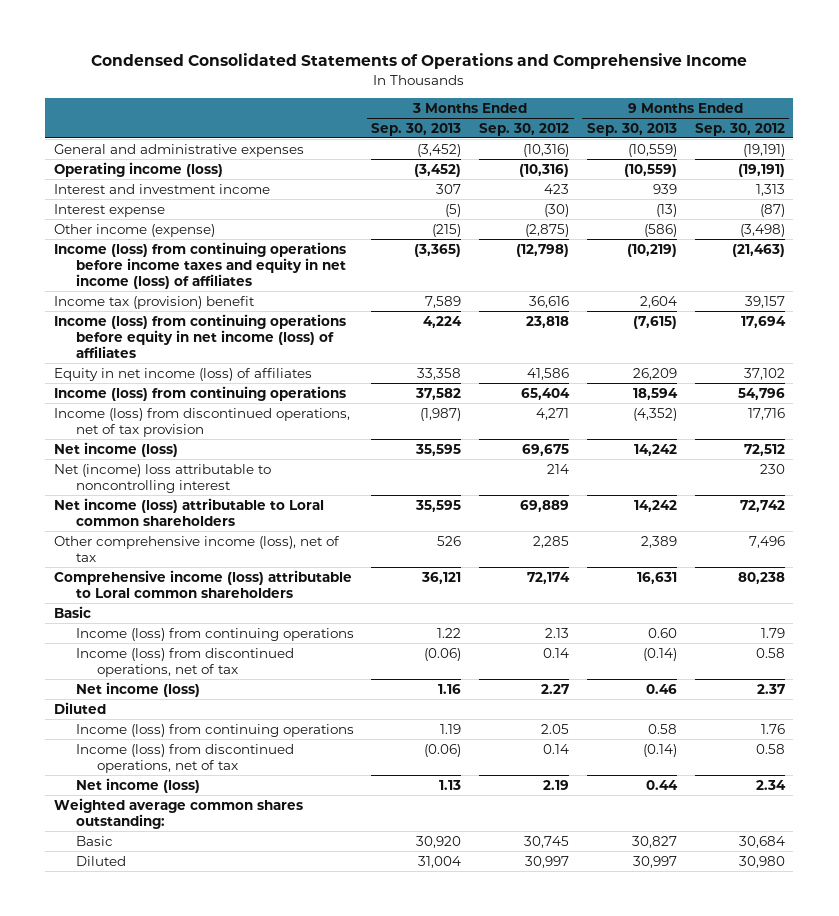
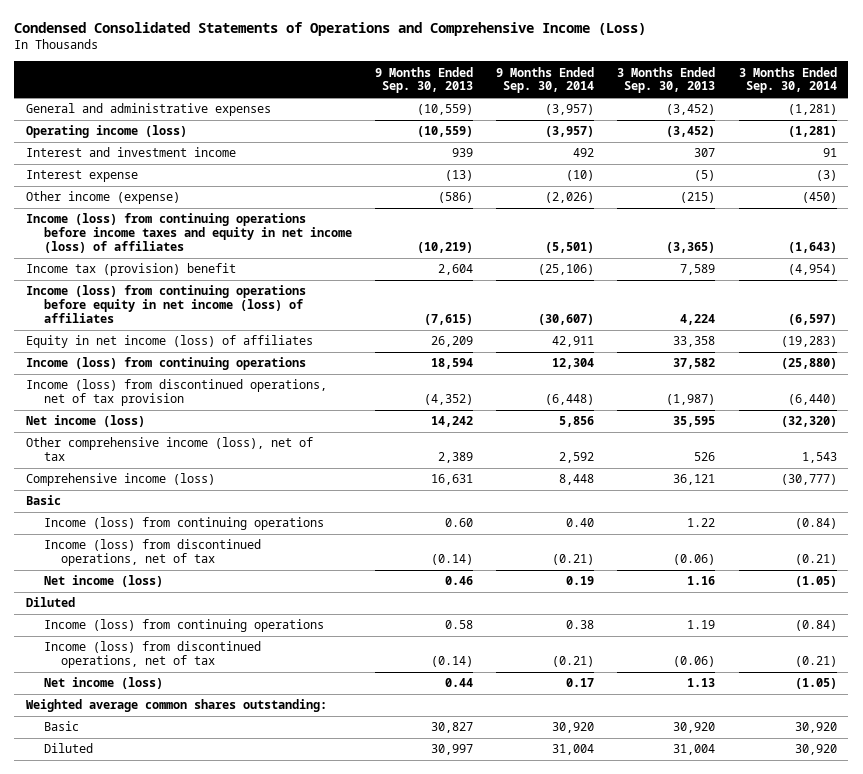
[91,53,748,70] Condensed Consolidated Statements of Operations and Comprehensive Income -> [14,21,647,36] Condensed Consolidated Statements of Operations and Comprehensive Income (Loss)
[479,122,570,136] Sep. 30, 2012 -> none
[694,122,785,136] Sep. 30, 2012 -> none
none -> [496,66,595,94] 9 Months Ended Sep. 30, 2014
none -> [738,66,837,94] 3 Months Ended Sep. 30, 2014
[54,463,272,493] Net (income) loss attributable to noncontrolling interest -> none
[54,497,325,526] Net income (loss) attributable to Loral common shareholders -> none
[54,569,353,598] Comprehensive income (loss) attributable to Loral common shareholders -> [25,473,215,487] Comprehensive income (loss)

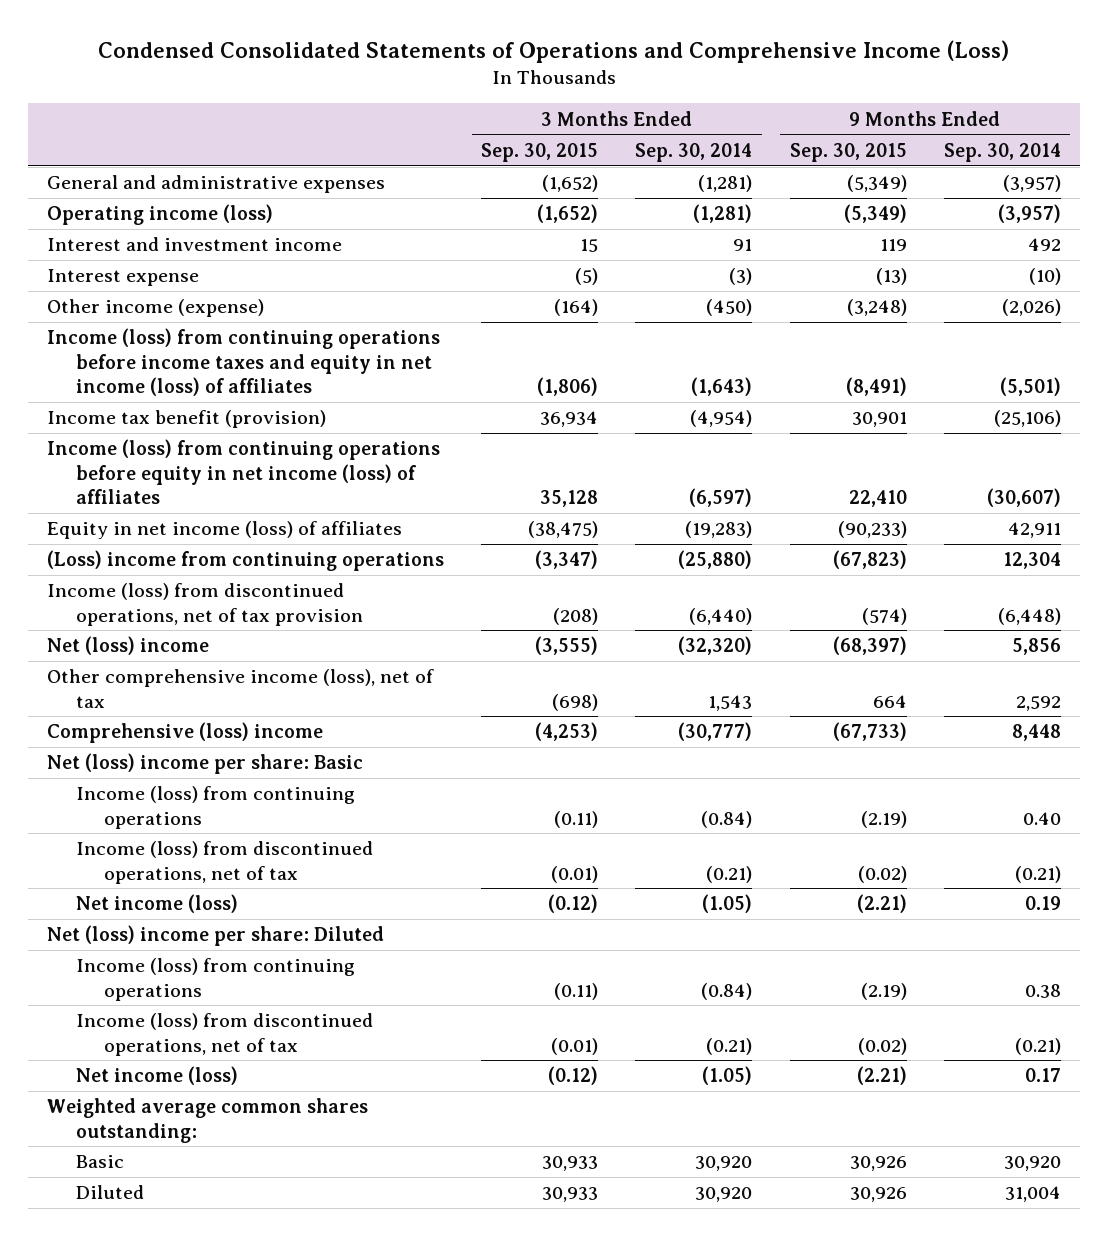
[374,66,473,94] 9 Months Ended Sep. 30, 2013 -> none
[617,66,716,94] 3 Months Ended Sep. 30, 2013 -> none
none -> [481,142,599,162] Sep. 30, 2015
none -> [789,142,907,162] Sep. 30, 2015
[25,263,236,277] Income tax (provision) benefit -> [46,410,326,429] Income tax benefit (provision)
[25,357,306,371] Income (loss) from continuing operations -> [46,550,444,572] (Loss) income from continuing operations
[25,415,145,428] Net income (loss) -> [46,636,209,656] Net (loss) income
[25,473,215,487] Comprehensive income (loss) -> [46,722,323,744] Comprehensive (loss) income
[25,495,61,506] Basic -> [46,753,363,775] Net (loss) income per share: Basic
[25,597,75,608] Diluted -> [46,925,384,947] Net (loss) income per share: Diluted

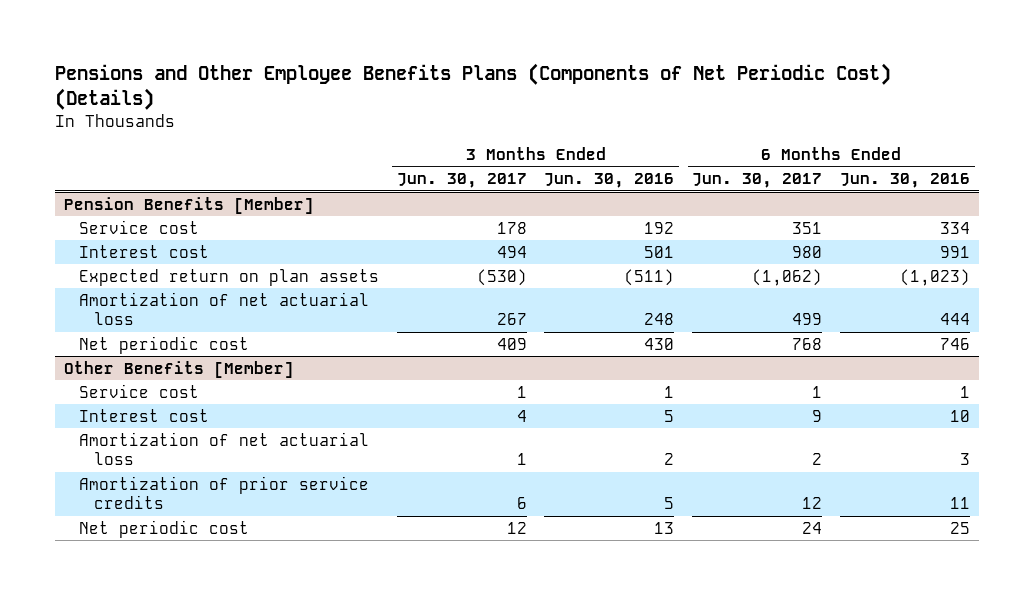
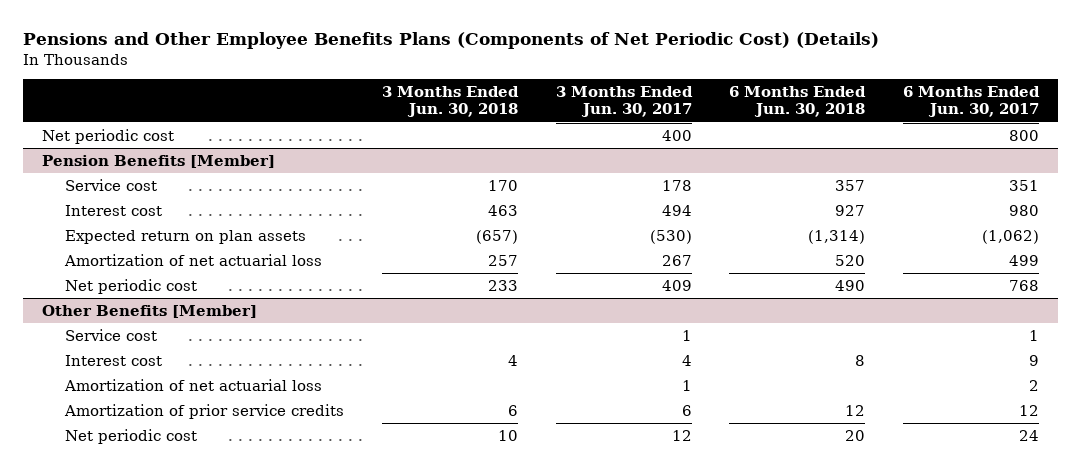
[544,173,675,189] Jun. 30, 2016 -> none
[840,173,971,189] Jun. 30, 2016 -> none
none -> [381,85,519,118] 3 Months Ended Jun. 30, 2018
none -> [729,85,867,118] 6 Months Ended Jun. 30, 2018
none -> [41,128,174,144] Net periodic cost

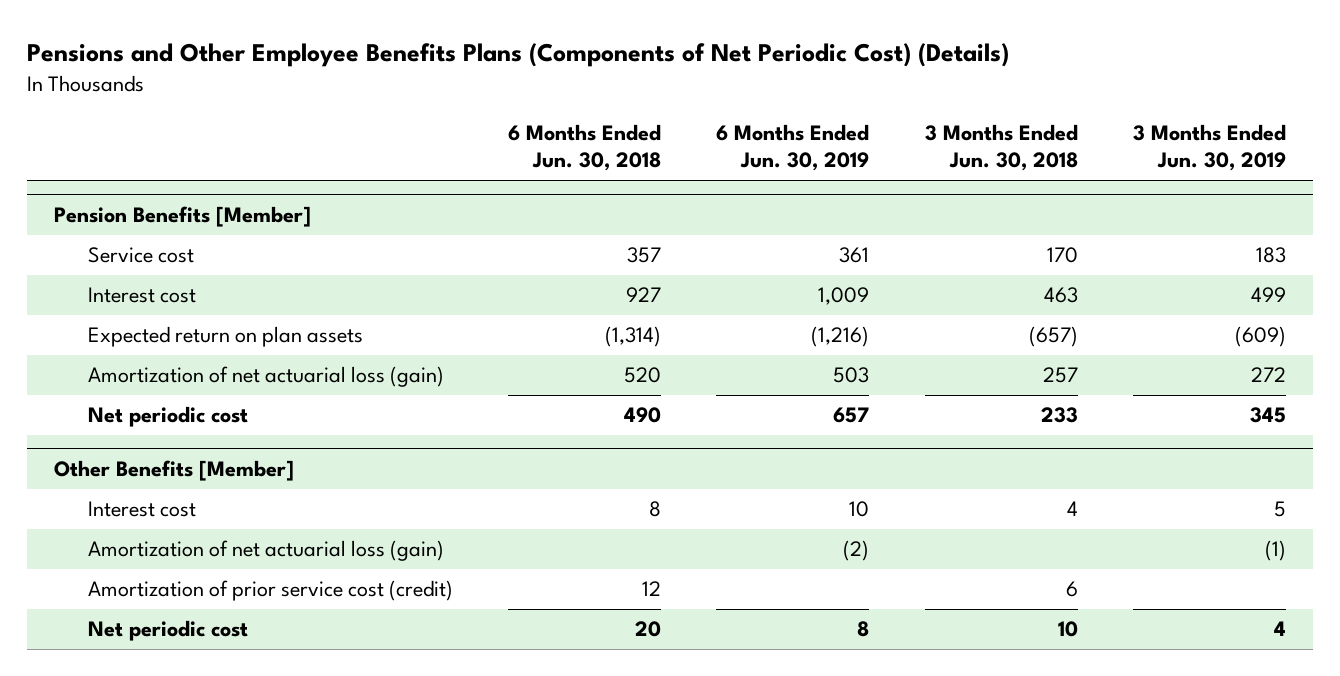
[555,85,693,118] 3 Months Ended Jun. 30, 2017 -> none
[903,85,1041,118] 6 Months Ended Jun. 30, 2017 -> none
none -> [716,124,870,172] 6 Months Ended Jun. 30, 2019
none -> [1132,124,1286,172] 3 Months Ended Jun. 30, 2019
[41,128,174,144] Net periodic cost -> none
[63,253,322,266] Amortization of net actuarial loss -> [88,366,445,388] Amortization of net actuarial loss (gain)
[64,328,157,341] Service cost -> none
[63,378,322,391] Amortization of net actuarial loss -> [88,540,445,562] Amortization of net actuarial loss (gain)
[63,403,344,419] Amortization of prior service credits -> [88,580,454,602] Amortization of prior service cost (credit)

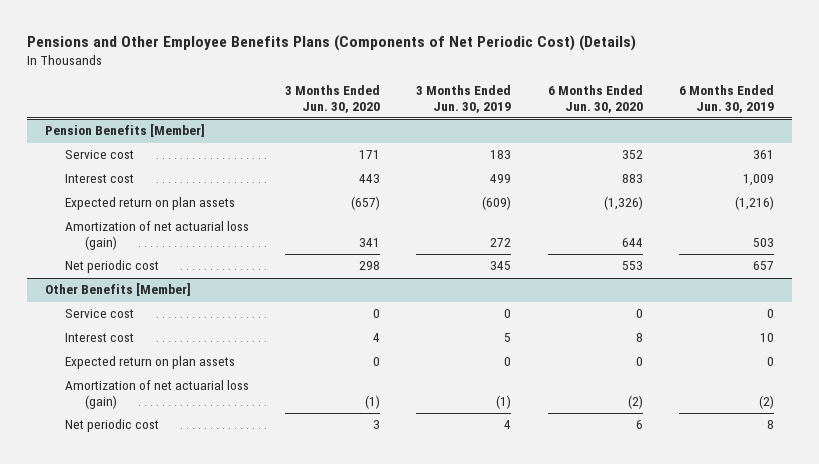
[508,124,662,172] 6 Months Ended Jun. 30, 2018 -> none
[924,124,1078,172] 3 Months Ended Jun. 30, 2018 -> none
none -> [285,84,381,113] 3 Months Ended Jun. 30, 2020
none -> [547,84,643,113] 6 Months Ended Jun. 30, 2020
none -> [64,309,134,319] Service cost
none -> [64,356,235,370] Expected return on plan assets
[88,580,454,602] Amortization of prior service cost (credit) -> none

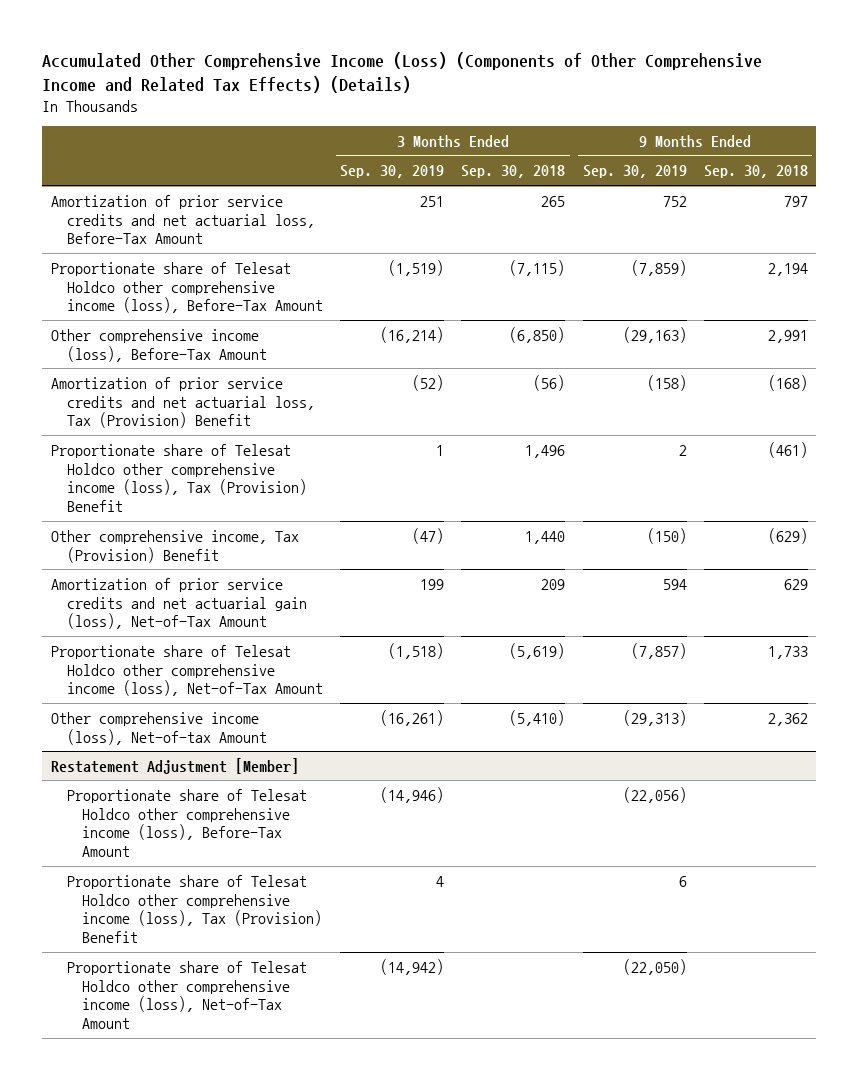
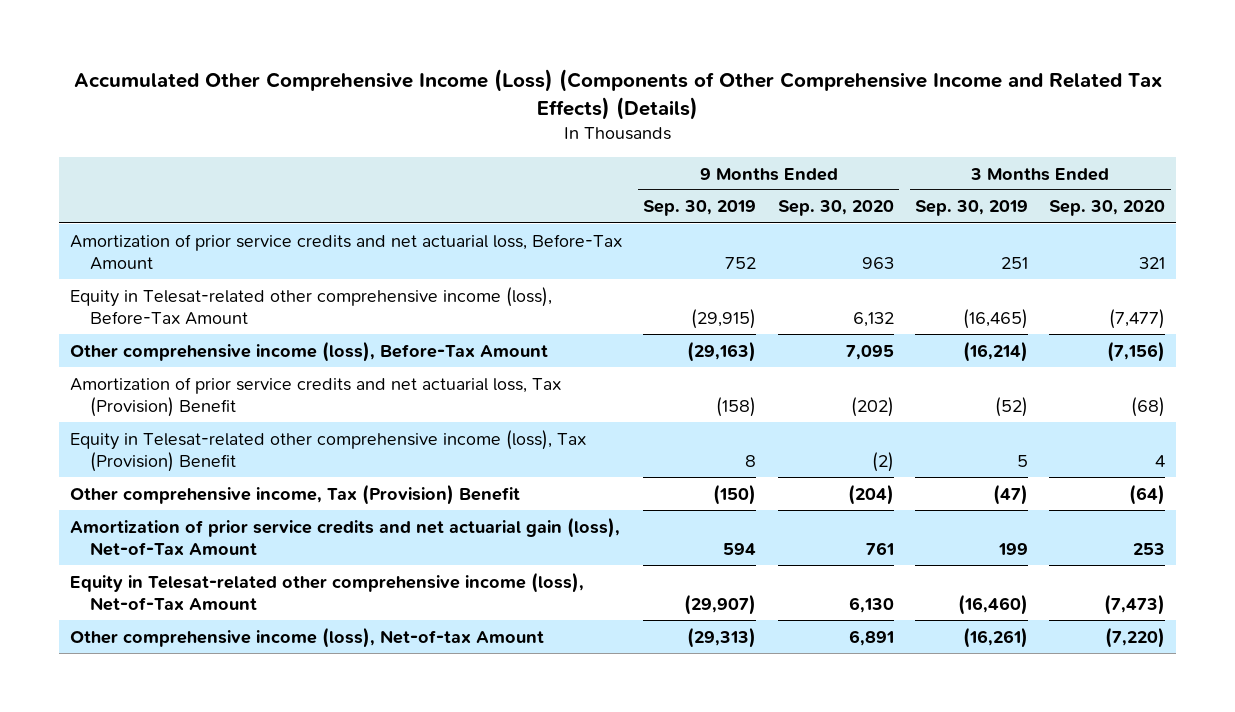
[461,165,566,179] Sep. 30, 2018 -> none
[703,165,808,179] Sep. 30, 2018 -> none
none -> [777,200,894,217] Sep. 30, 2020
none -> [1049,200,1166,217] Sep. 30, 2020
[50,261,323,314] Proportionate share of Telesat Holdco other comprehensive income (loss), Before-Tax Amount -> [69,286,552,325] Equity in Telesat-related other comprehensive income (loss), Before-Tax Amount
[387,259,444,276] (1,519) -> [963,308,1029,329] (16,465)
[630,259,687,276] (7,859) -> [691,308,757,329] (29,915)
[50,443,307,513] Proportionate share of Telesat Holdco other comprehensive income (loss), Tax (Provision) Benefit -> [69,429,586,472] Equity in Telesat-related other comprehensive income (loss), Tax (Provision) Benefit
[435,444,444,456] 1 -> [1017,454,1029,467] 5
[678,444,687,456] 2 -> [745,454,757,467] 8
[50,644,323,697] Proportionate share of Telesat Holdco other comprehensive income (loss), Net-of-Tax Amount -> [69,571,584,611] Equity in Telesat-related other comprehensive income (loss), Net-of-Tax Amount
[387,642,444,659] (1,518) -> [958,593,1029,615] (16,460)
[630,642,687,659] (7,857) -> [684,593,757,615] (29,907)
[50,757,299,774] Restatement Adjustment [Member] -> none
[66,788,307,858] Proportionate share of Telesat Holdco other comprehensive income (loss), Before-Tax Amount -> none
[66,874,323,944] Proportionate share of Telesat Holdco other comprehensive income (loss), Tax (Provision) Benefit -> none
[66,960,307,1030] Proportionate share of Telesat Holdco other comprehensive income (loss), Net-of-Tax Amount -> none

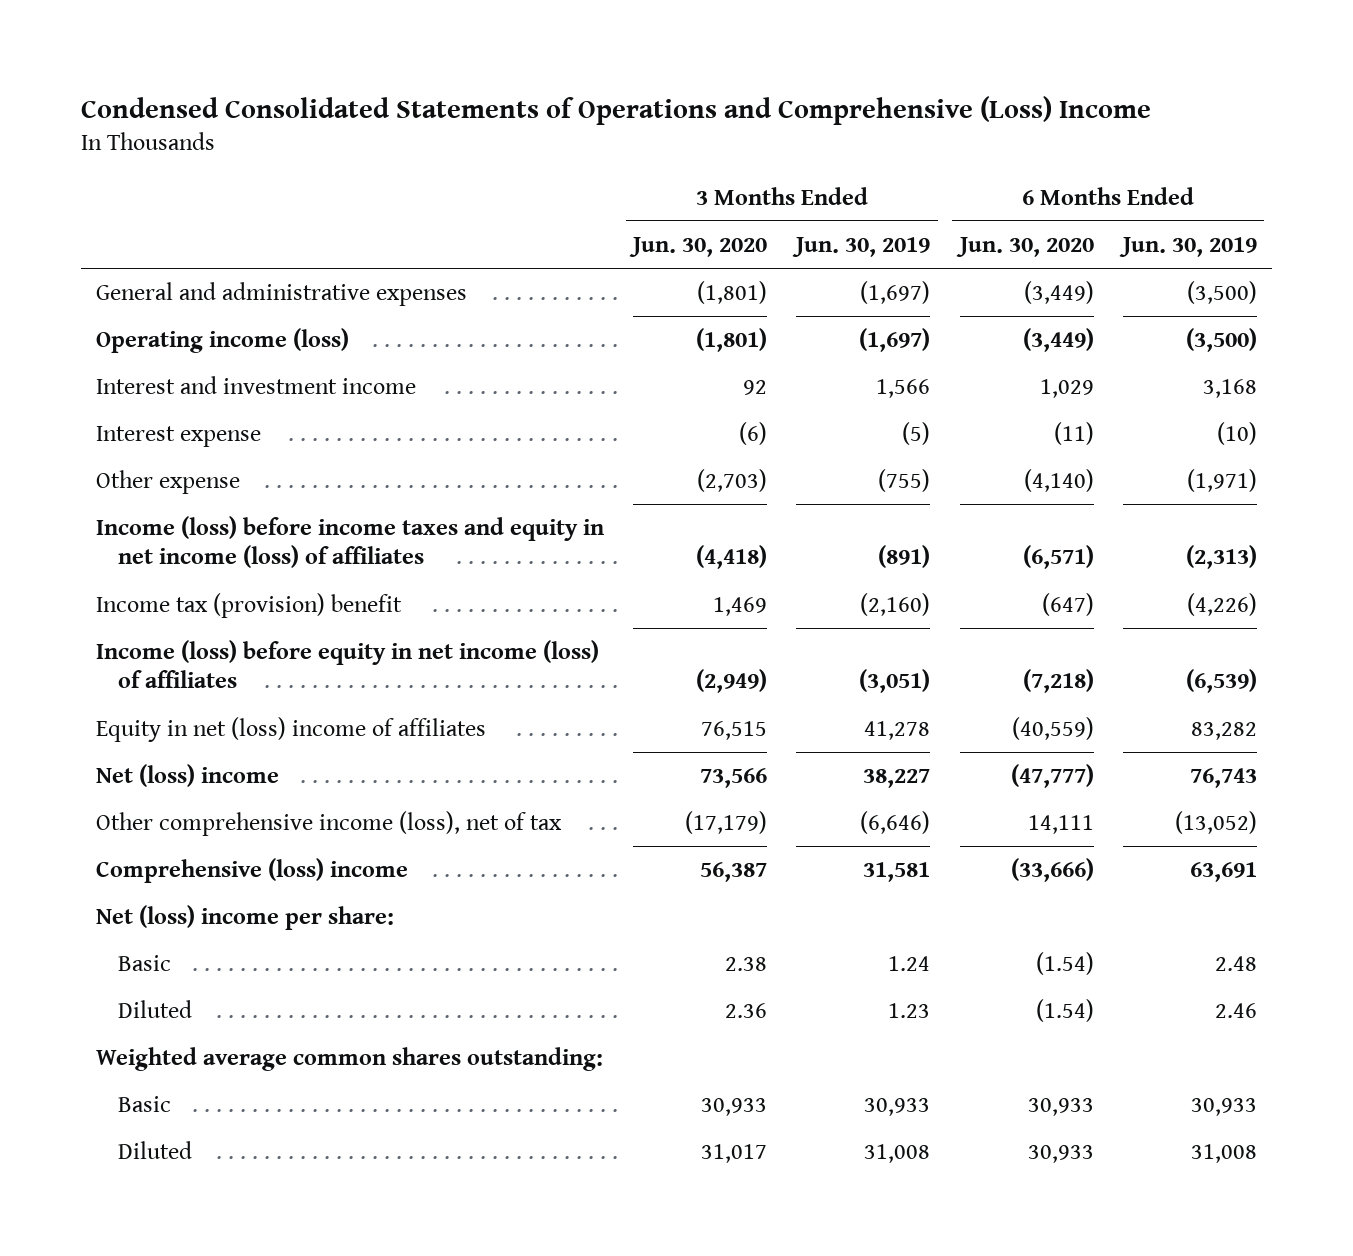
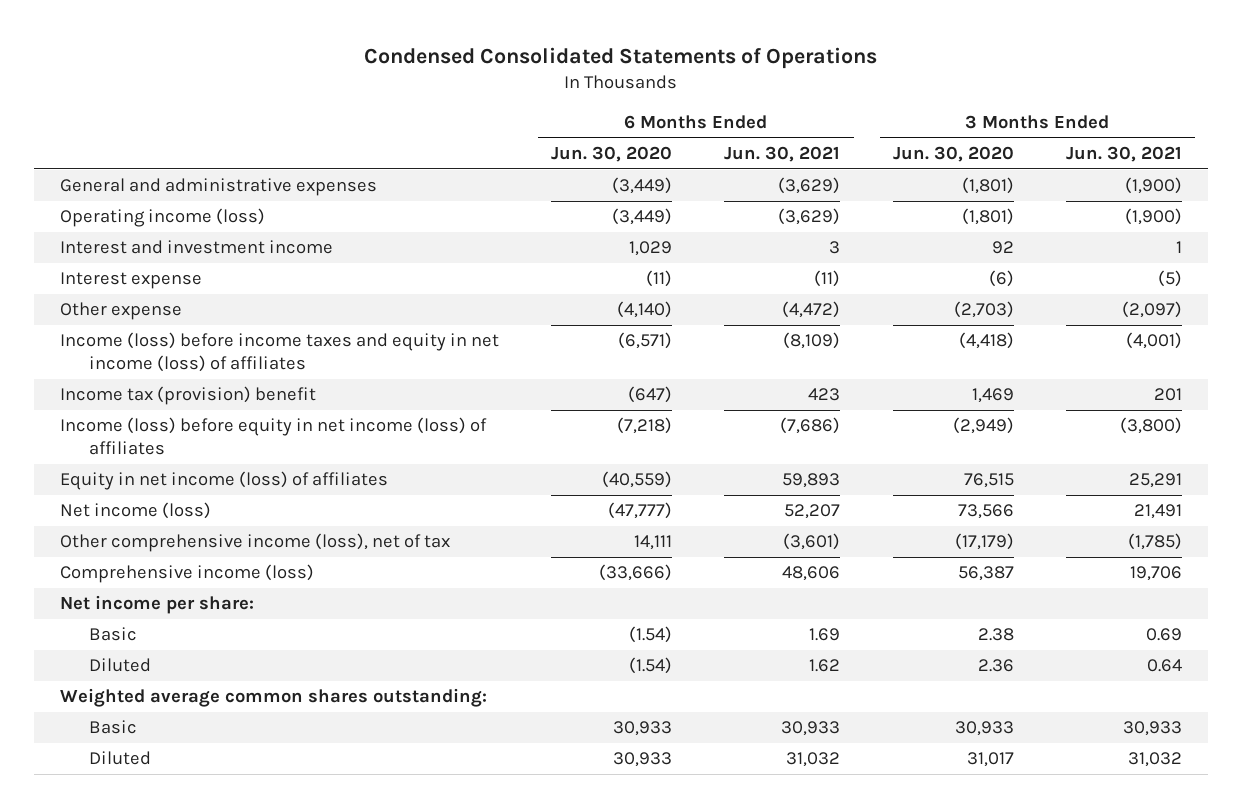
[80,95,1151,125] Condensed Consolidated Statements of Operations and Comprehensive (Loss) Income -> [363,46,877,69] Condensed Consolidated Statements of Operations
[792,236,931,257] Jun. 30, 2019 -> none
[1118,236,1257,257] Jun. 30, 2019 -> none
none -> [724,146,841,163] Jun. 30, 2021
none -> [1065,146,1182,163] Jun. 30, 2021
[95,716,486,742] Equity in net (loss) income of affiliates -> [60,471,389,491] Equity in net income (loss) of affiliates
[95,763,279,787] Net (loss) income -> [60,502,212,520] Net income (loss)
[95,857,408,883] Comprehensive (loss) income -> [60,564,315,584] Comprehensive income (loss)
[95,904,394,930] Net (loss) income per share: -> [60,595,255,615] Net income per share:

